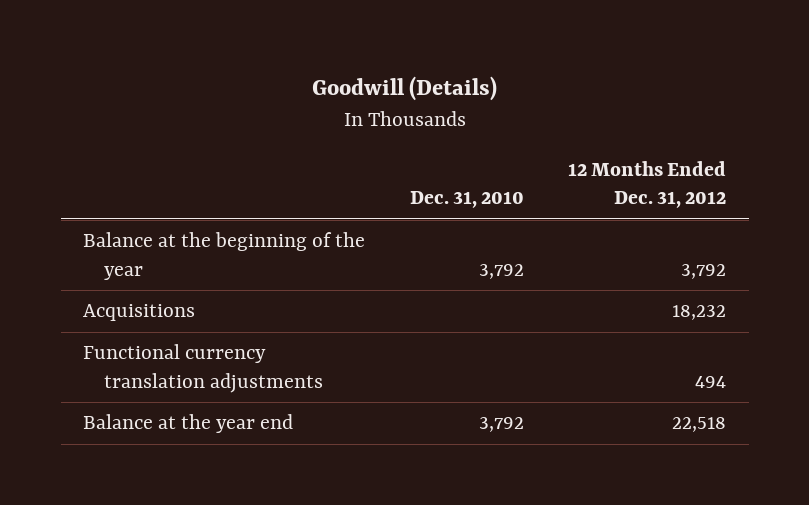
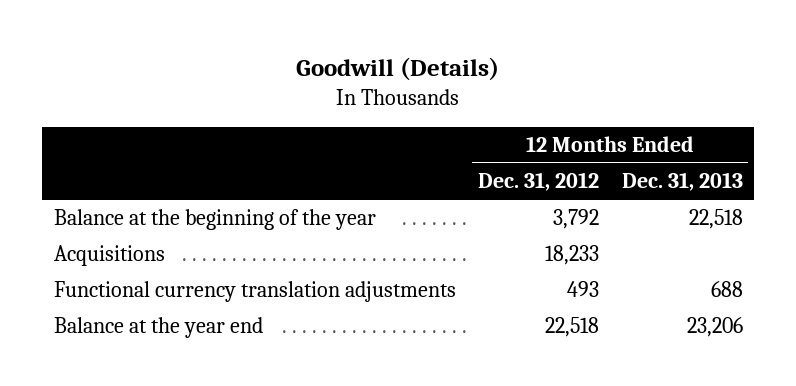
[409,191,524,209] Dec. 31, 2010 -> none
none -> [621,172,743,192] Dec. 31, 2013
[672,305,727,321] 18,232 -> [545,245,600,266] 18,233
[695,375,727,388] 494 -> [567,281,600,298] 493

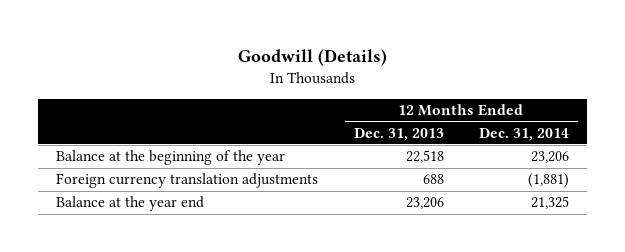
[478,172,600,192] Dec. 31, 2012 -> none
none -> [479,127,570,141] Dec. 31, 2014
[53,245,165,267] Acquisitions -> none
[53,281,456,303] Functional currency translation adjustments -> [55,173,318,189] Foreign currency translation adjustments

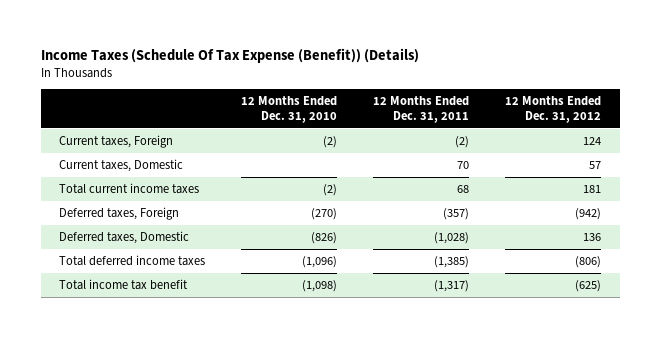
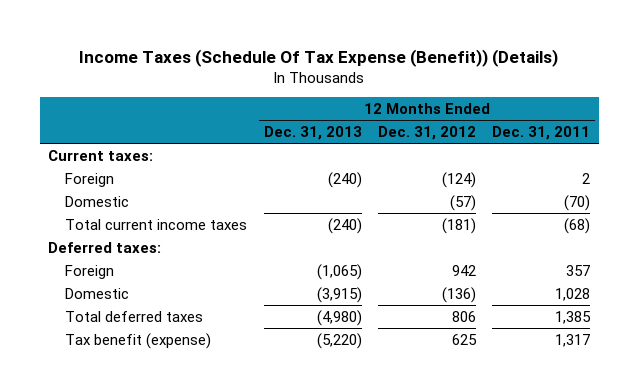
[240,95,337,123] 12 Months Ended Dec. 31, 2010 -> none
none -> [263,126,362,141] Dec. 31, 2013
none -> [47,149,153,161] Current taxes:
[58,134,173,148] Current taxes, Foreign -> [65,172,115,187] Foreign
[455,135,470,148] (2) -> [582,172,591,184] 2
[583,136,602,145] 124 -> [442,171,477,188] (124)
[58,158,183,172] Current taxes, Domestic -> [65,195,130,207] Domestic
[457,160,470,169] 70 -> [564,194,591,211] (70)
[589,160,602,169] 57 -> [450,194,477,211] (57)
[457,184,470,193] 68 -> [564,217,591,234] (68)
[583,184,602,193] 181 -> [442,217,477,234] (181)
none -> [47,241,161,253] Deferred taxes:
[58,206,179,220] Deferred taxes, Foreign -> [65,264,115,279] Foreign
[443,207,470,220] (357) -> [566,264,591,276] 357
[575,207,602,220] (942) -> [452,264,477,276] 942
[58,230,189,244] Deferred taxes, Domestic -> [65,287,130,299] Domestic
[434,231,470,244] (1,028) -> [555,287,591,301] 1,028
[583,232,602,241] 136 -> [442,286,477,303] (136)
[58,254,205,266] Total deferred income taxes -> [65,310,204,322] Total deferred taxes
[434,255,470,268] (1,385) -> [555,310,592,324] 1,385
[575,255,602,268] (806) -> [452,310,477,322] 806
[58,278,188,290] Total income tax benefit -> [65,332,212,349] Tax benefit (expense)
[434,279,470,292] (1,317) -> [555,333,591,347] 1,317
[575,279,602,292] (625) -> [452,333,478,345] 625

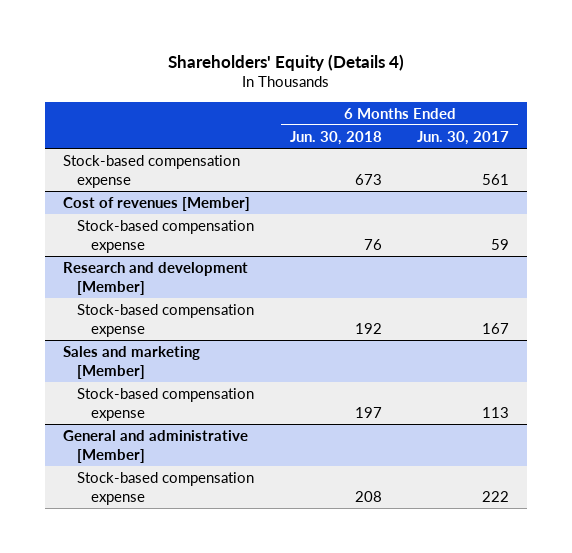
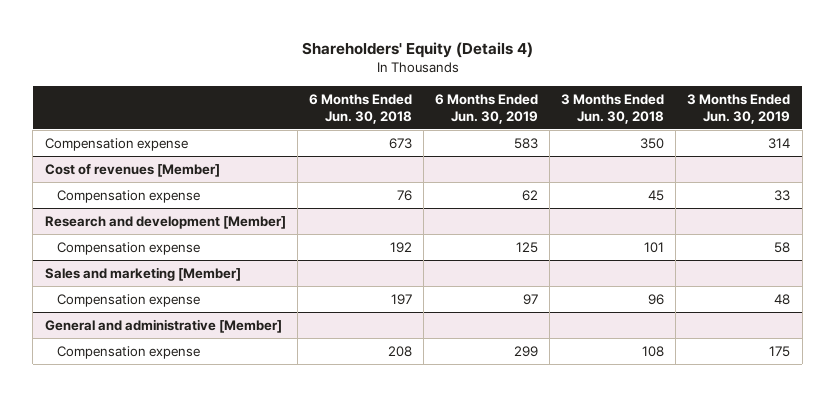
[417,130,510,145] Jun. 30, 2017 -> none
none -> [435,93,539,124] 6 Months Ended Jun. 30, 2019
none -> [561,93,665,124] 3 Months Ended Jun. 30, 2018
none -> [687,93,791,124] 3 Months Ended Jun. 30, 2019
[62,154,240,188] Stock-based compensation expense -> [44,137,188,151] Compensation expense
[76,219,254,253] Stock-based compensation expense -> [56,189,200,203] Compensation expense
[76,303,254,337] Stock-based compensation expense -> [56,241,200,255] Compensation expense
[76,387,254,421] Stock-based compensation expense -> [56,293,200,307] Compensation expense
[76,471,254,505] Stock-based compensation expense -> [56,345,200,359] Compensation expense

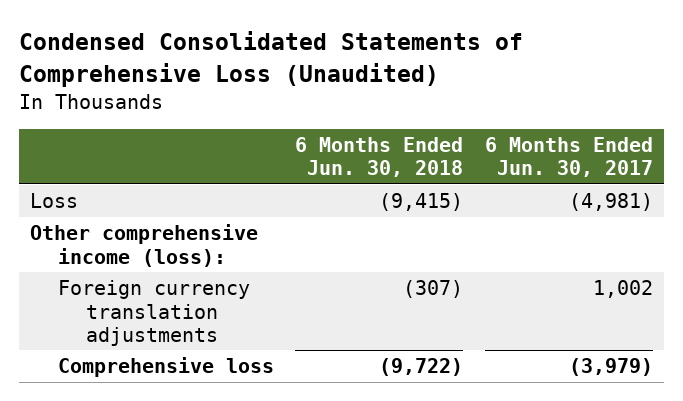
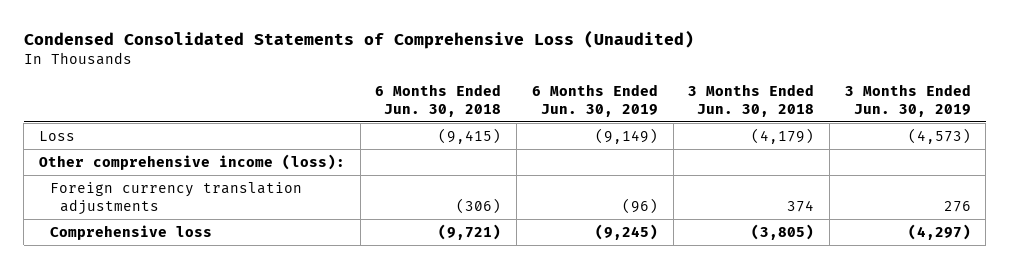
[484,136,653,178] 6 Months Ended Jun. 30, 2017 -> none
none -> [531,84,658,117] 6 Months Ended Jun. 30, 2019
none -> [688,84,815,117] 3 Months Ended Jun. 30, 2018
none -> [844,84,971,117] 3 Months Ended Jun. 30, 2019
[403,280,464,299] (307) -> [456,197,502,214] (306)
[379,358,464,377] (9,722) -> [438,223,502,240] (9,721)

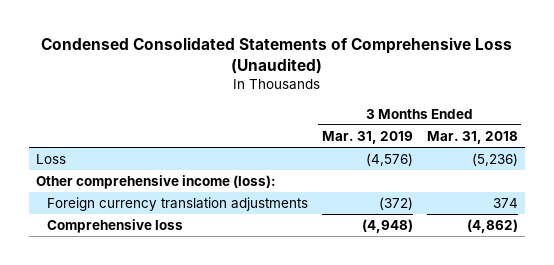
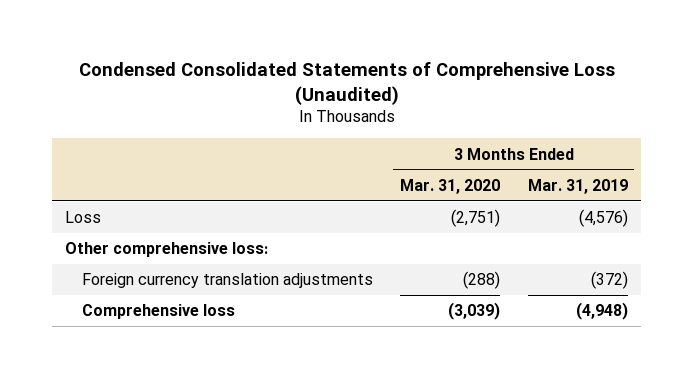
[426,131,518,145] Mar. 31, 2018 -> none
none -> [400,178,501,194] Mar. 31, 2020
[35,175,276,190] Other comprehensive income (loss): -> [65,242,269,258] Other comprehensive loss:

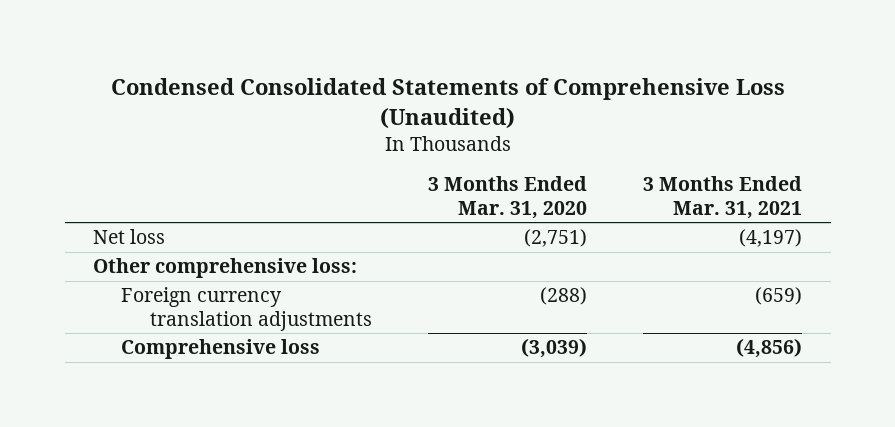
[527,178,628,194] Mar. 31, 2019 -> none
none -> [643,176,803,219] 3 Months Ended Mar. 31, 2021
[65,211,102,224] Loss -> [92,229,165,245] Net loss

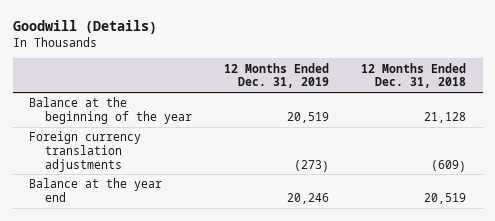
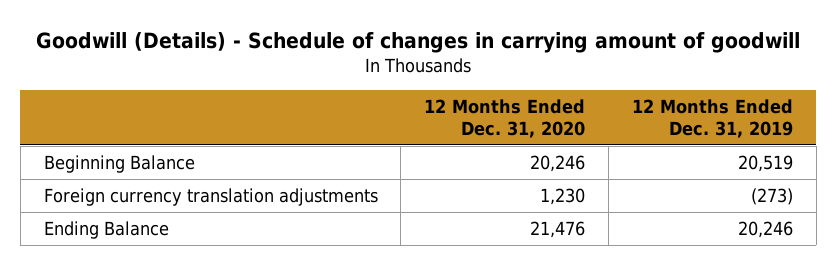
[12,19,157,34] Goodwill (Details) -> [36,31,801,53] Goodwill (Details) - Schedule of changes in carrying amount of goodwill
[361,62,467,89] 12 Months Ended Dec. 31, 2018 -> none
none -> [424,98,586,138] 12 Months Ended Dec. 31, 2020
[28,97,192,124] Balance at the beginning of the year -> [43,155,195,174] Beginning Balance
[28,178,162,202] Balance at the year end -> [43,221,169,240] Ending Balance

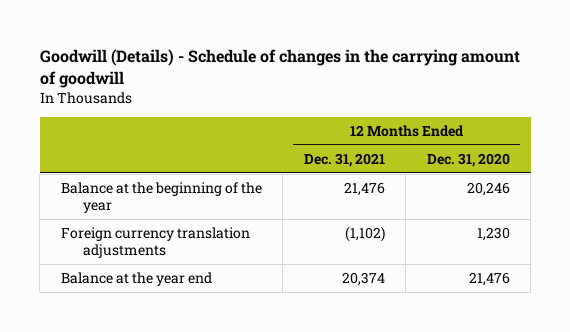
[36,31,801,53] Goodwill (Details) - Schedule of changes in carrying amount of goodwill -> [39,48,520,88] Goodwill (Details) - Schedule of changes in the carrying amount of goodwill
[631,98,793,138] 12 Months Ended Dec. 31, 2019 -> none
none -> [303,152,385,167] Dec. 31, 2021
[43,155,195,174] Beginning Balance -> [60,182,262,213] Balance at the beginning of the year
[43,221,169,240] Ending Balance -> [60,272,212,287] Balance at the year end

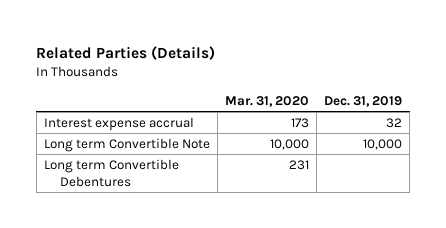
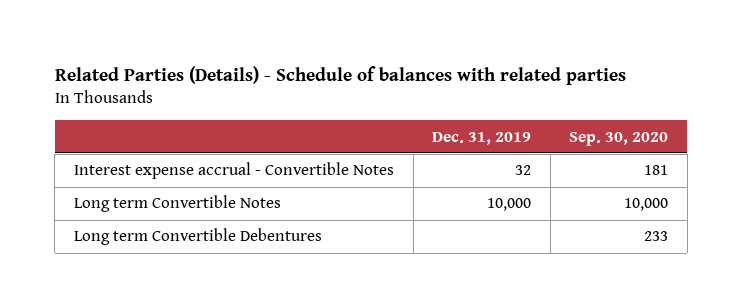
[36,45,216,60] Related Parties (Details) -> [54,65,626,85] Related Parties (Details) - Schedule of balances with related parties
[225,95,310,107] Mar. 31, 2020 -> none
none -> [569,131,669,146] Sep. 30, 2020
[43,116,194,131] Interest expense accrual -> [74,162,395,180] Interest expense accrual - Convertible Notes
[43,137,210,152] Long term Convertible Note -> [74,195,282,213] Long term Convertible Notes

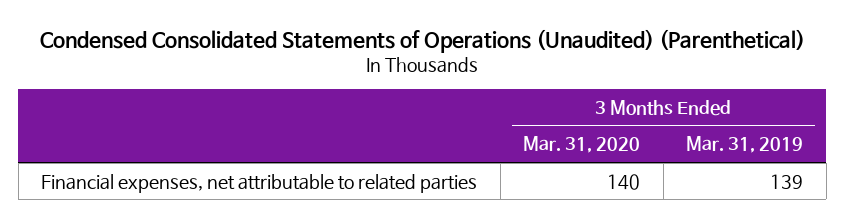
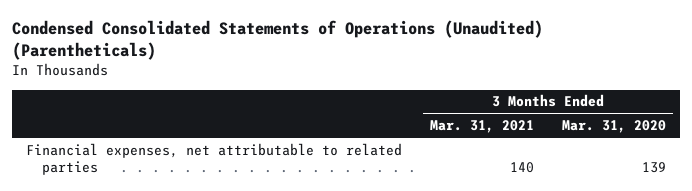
[40,28,806,53] Condensed Consolidated Statements of Operations (Unaudited) (Parenthetical) -> [12,20,544,61] Condensed Consolidated Statements of Operations (Unaudited) (Parentheticals)
[686,136,804,154] Mar. 31, 2019 -> none
none -> [430,120,535,134] Mar. 31, 2021
[607,173,641,190] 140 -> [641,161,666,173] 139

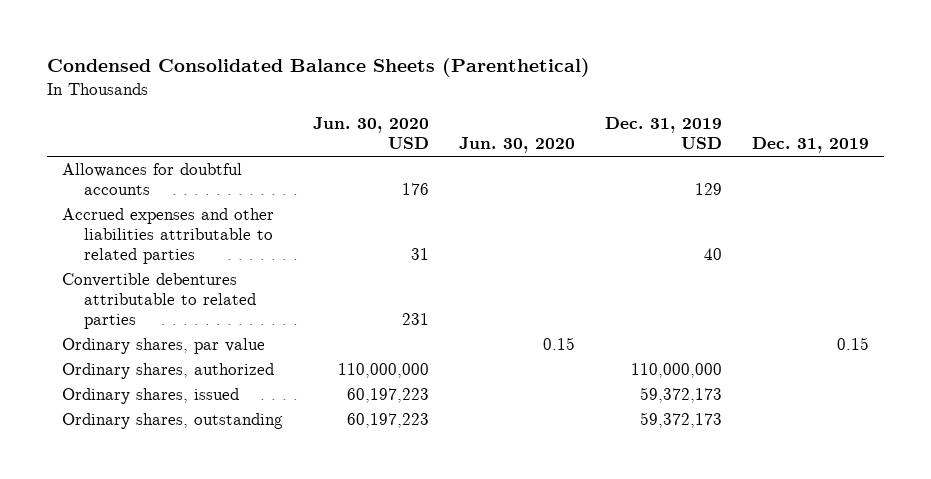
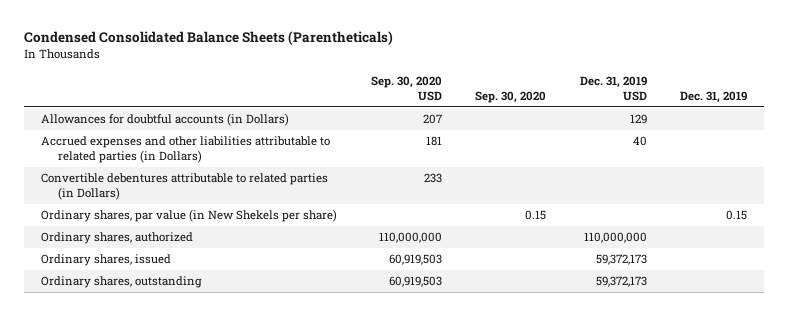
[46,58,590,78] Condensed Consolidated Balance Sheets (Parenthetical) -> [24,31,394,46] Condensed Consolidated Balance Sheets (Parentheticals)
[313,117,430,150] Jun. 30, 2020 USD -> none
[459,137,576,154] Jun. 30, 2020 -> none
none -> [370,76,442,101] Sep. 30, 2020 USD
none -> [475,90,547,103] Sep. 30, 2020
[62,163,243,196] Allowances for doubtful accounts -> [41,113,290,127] Allowances for doubtful accounts (in Dollars)
[62,208,275,265] Accrued expenses and other liabilities attributable to related parties -> [41,136,331,163] Accrued expenses and other liabilities attributable to related parties (in Dollars)
[62,273,257,330] Convertible debentures attributable to related parties -> [41,173,329,200] Convertible debentures attributable to related parties (in Dollars)
[62,338,266,355] Ordinary shares, par value -> [41,209,338,223] Ordinary shares, par value (in New Shekels per share)

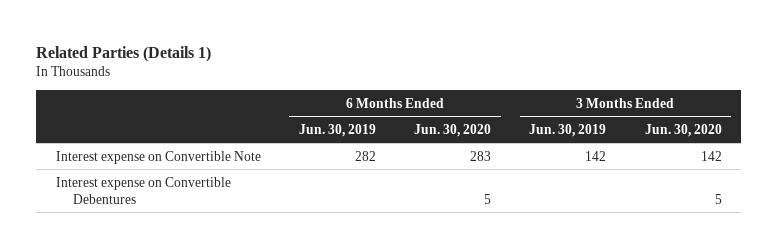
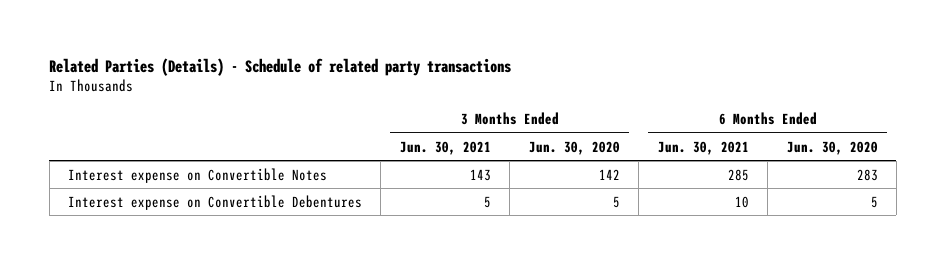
[36,45,212,62] Related Parties (Details 1) -> [49,57,512,76] Related Parties (Details) - Schedule of related party transactions
[298,123,376,137] Jun. 30, 2019 -> none
[529,123,607,137] Jun. 30, 2019 -> none
none -> [399,140,491,155] Jun. 30, 2021
none -> [657,140,749,155] Jun. 30, 2021
[55,150,261,164] Interest expense on Convertible Note -> [68,167,328,183] Interest expense on Convertible Notes

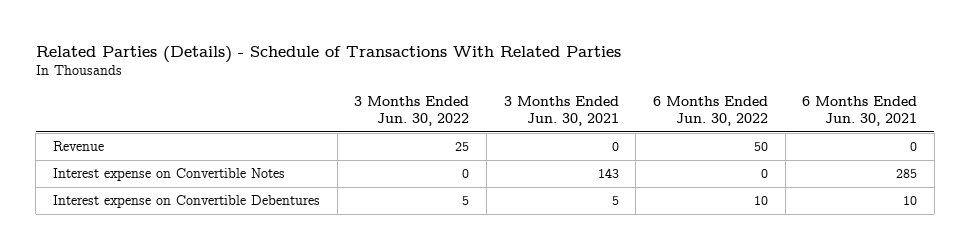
[49,57,512,76] Related Parties (Details) - Schedule of related party transactions -> [35,45,621,63] Related Parties (Details) - Schedule of Transactions With Related Parties
[528,140,620,155] Jun. 30, 2020 -> none
[786,140,878,155] Jun. 30, 2020 -> none
none -> [354,96,470,126] 3 Months Ended Jun. 30, 2022
none -> [652,96,768,126] 6 Months Ended Jun. 30, 2022
none -> [53,140,105,151] Revenue

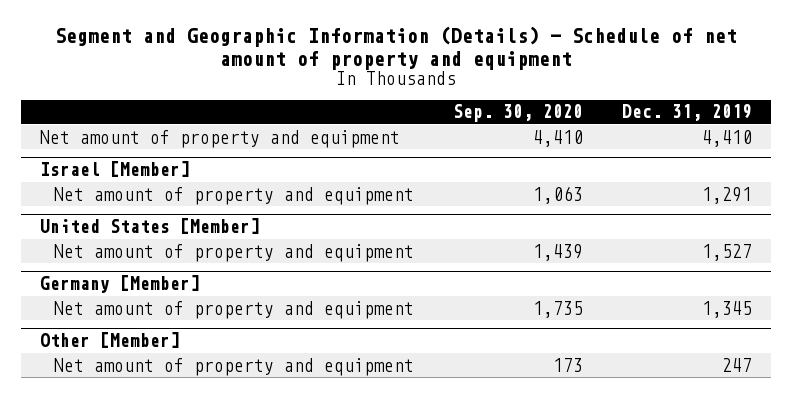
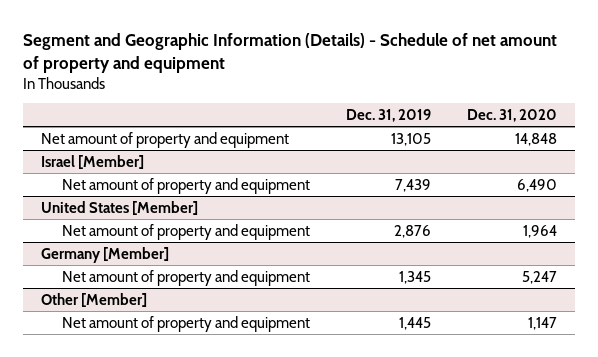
[452,104,583,123] Sep. 30, 2020 -> none
none -> [466,109,557,123] Dec. 31, 2020
[701,129,752,147] 4,410 -> [390,132,431,146] 13,105
[701,186,752,204] 1,291 -> [394,178,431,192] 7,439
[701,243,752,261] 1,527 -> [393,224,431,238] 2,876
[721,357,752,372] 247 -> [398,316,431,330] 1,445

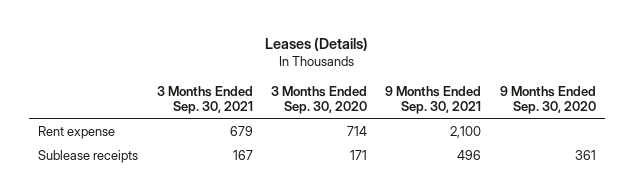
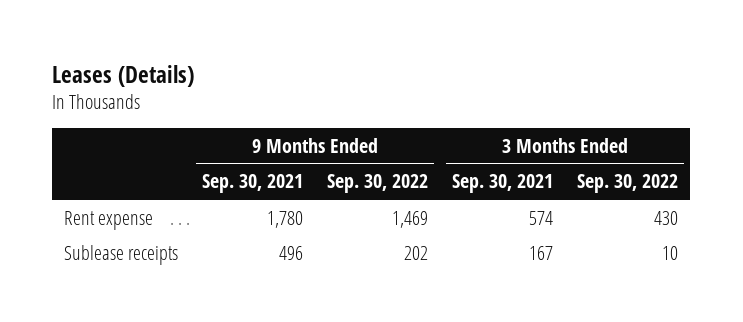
[271,85,368,115] 3 Months Ended Sep. 30, 2020 -> none
[499,85,596,115] 9 Months Ended Sep. 30, 2020 -> none
none -> [327,174,429,194] Sep. 30, 2022
none -> [577,174,679,194] Sep. 30, 2022
[229,125,253,136] 679 -> [529,210,554,225] 574
[450,125,482,138] 2,100 -> [267,210,304,228] 1,780

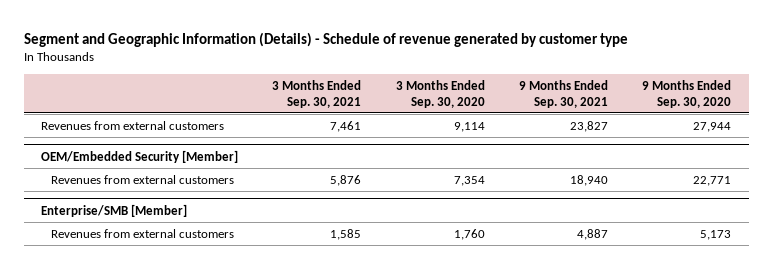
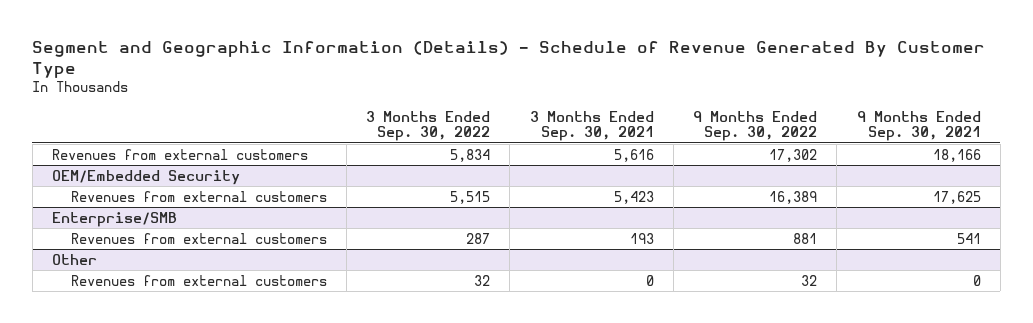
[23,31,628,47] Segment and Geographic Information (Details) - Schedule of revenue generated by customer type -> [32,41,986,79] Segment and Geographic Information (Details) - Schedule of Revenue Generated By Customer Type
[395,80,485,108] 3 Months Ended Sep. 30, 2020 -> none
[642,80,732,108] 9 Months Ended Sep. 30, 2020 -> none
none -> [366,110,491,142] 3 Months Ended Sep. 30, 2022
none -> [693,110,818,142] 9 Months Ended Sep. 30, 2022
[330,120,362,132] 7,461 -> [613,148,654,162] 5,616
[570,120,609,132] 23,827 -> [932,148,981,162] 18,166
[40,149,238,163] OEM/Embedded Security [Member] -> [52,169,241,185] OEM/Embedded Security
[330,174,362,186] 5,876 -> [613,190,654,204] 5,423
[570,174,609,186] 18,940 -> [932,190,981,204] 17,625
[40,203,187,217] Enterprise/SMB [Member] -> [52,211,178,227] Enterprise/SMB
[330,228,362,240] 1,585 -> [629,232,654,244] 193
[577,228,609,240] 4,887 -> [956,232,981,244] 541
none -> [52,253,98,265] Other
none -> [70,274,327,286] Revenues from external customers

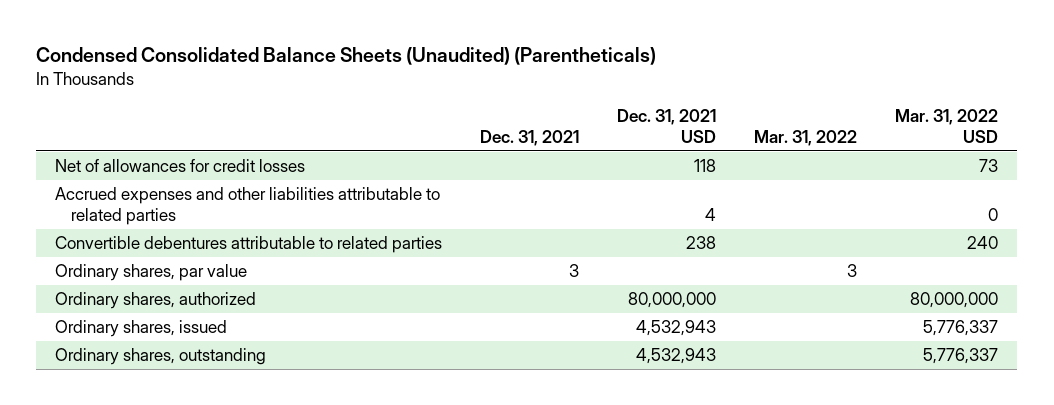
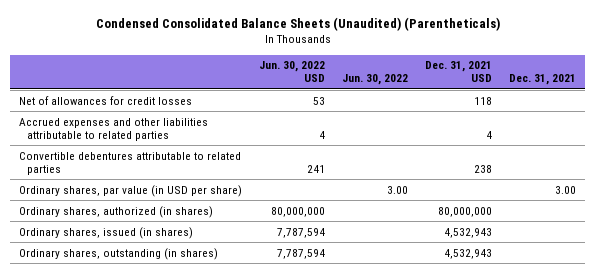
[754,130,858,147] Mar. 31, 2022 -> none
[895,108,999,144] Mar. 31, 2022 USD -> none
none -> [258,61,325,83] Jun. 30, 2022 USD
none -> [342,74,409,86] Jun. 30, 2022
[55,264,248,282] Ordinary shares, par value -> [18,184,242,197] Ordinary shares, par value (in USD per share)
[569,264,580,278] 3 -> [555,185,577,194] 3.00
[55,292,257,310] Ordinary shares, authorized -> [18,205,213,218] Ordinary shares, authorized (in shares)
[55,320,228,338] Ordinary shares, issued -> [18,226,193,239] Ordinary shares, issued (in shares)
[55,348,267,366] Ordinary shares, outstanding -> [18,247,218,260] Ordinary shares, outstanding (in shares)

